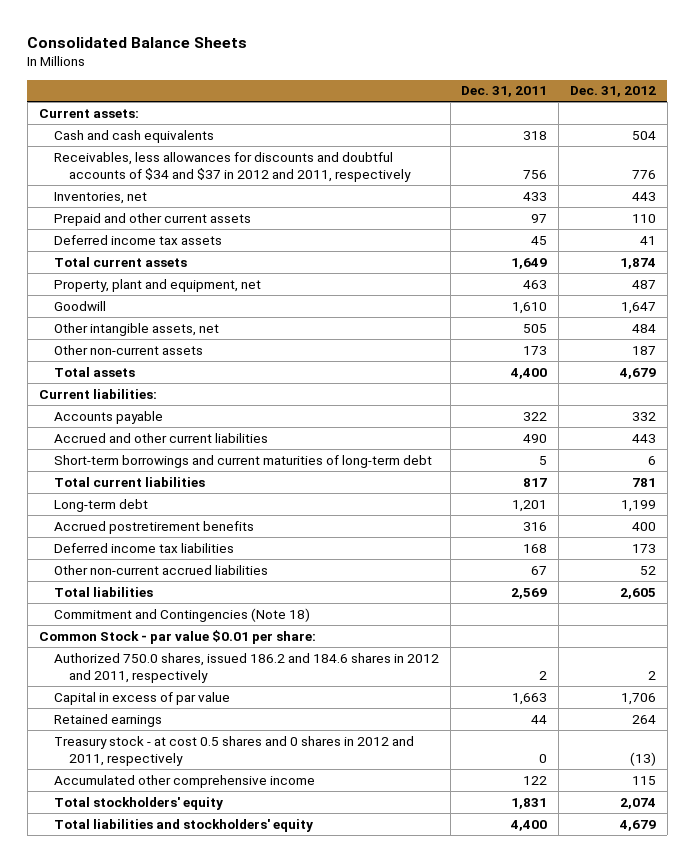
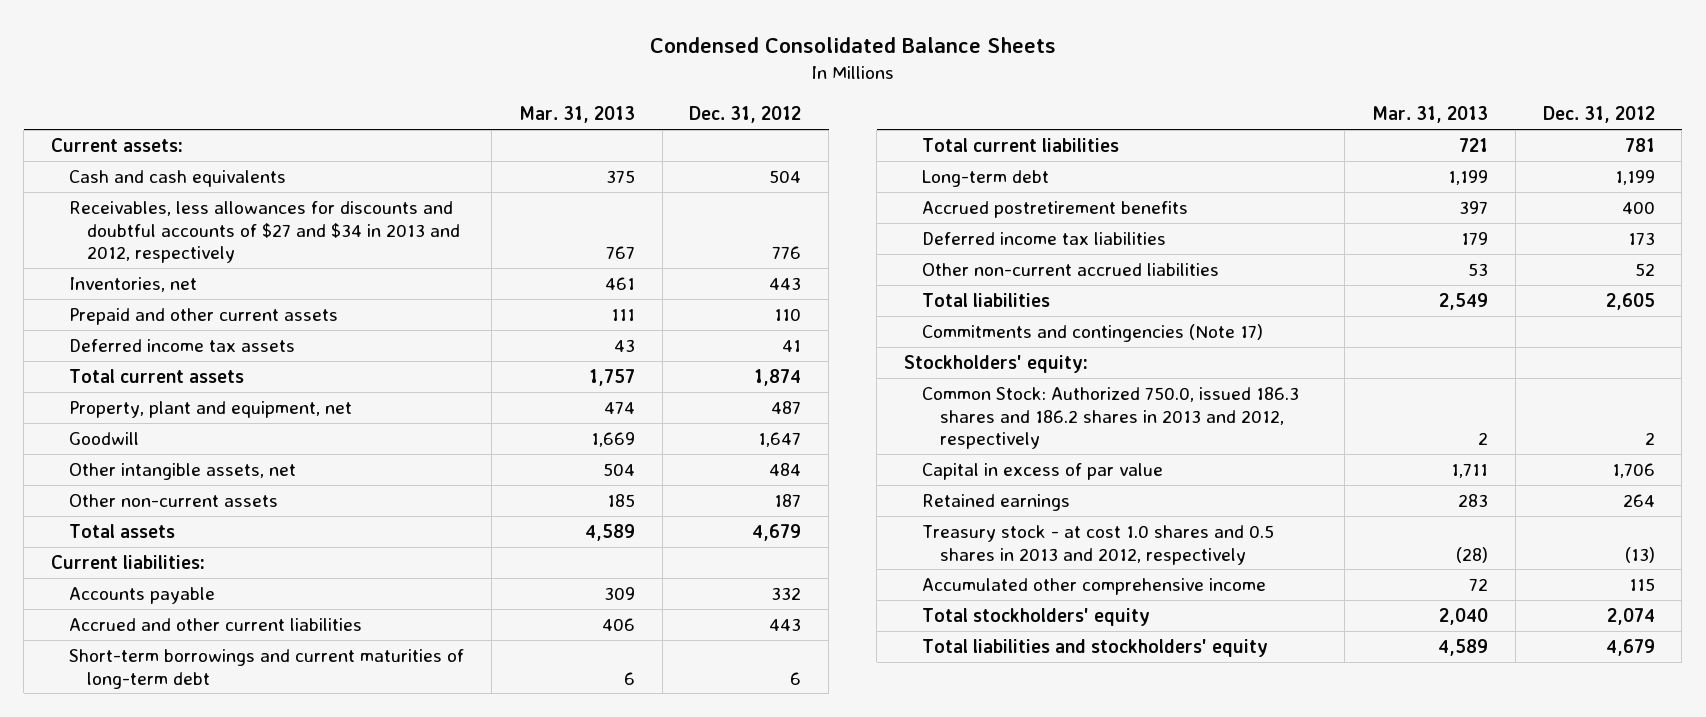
[27,37,248,49] Consolidated Balance Sheets -> [649,37,1056,54] Condensed Consolidated Balance Sheets
[461,86,548,98] Dec. 31, 2011 -> none
none -> [518,106,635,124] Mar. 31, 2013
[53,151,411,182] Receivables, less allowances for discounts and doubtful accounts of $34 and $37 in 2012 and 2011, respectively -> [69,200,461,264] Receivables, less allowances for discounts and doubtful accounts of $27 and $34 in 2013 and 2012, respectively
[38,629,316,644] Common Stock - par value $0.01 per share: -> none
[53,607,310,622] Commitment and Contingencies (Note 18) -> [922,323,1264,342] Commitments and contingencies (Note 17)
none -> [904,354,1089,373] Stockholders' equity:
[53,652,439,683] Authorized 750.0 shares, issued 186.2 and 184.6 shares in 2012 and 2011, respectively -> [922,386,1300,450] Common Stock: Authorized 750.0, issued 186.3 shares and 186.2 shares in 2013 and 2012, respectively
[53,735,414,766] Treasury stock - at cost 0.5 shares and 0 shares in 2012 and 2011, respectively -> [922,524,1275,565] Treasury stock - at cost 1.0 shares and 0.5 shares in 2013 and 2012, respectively

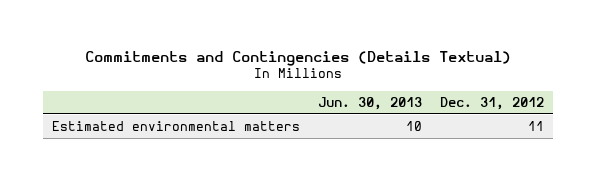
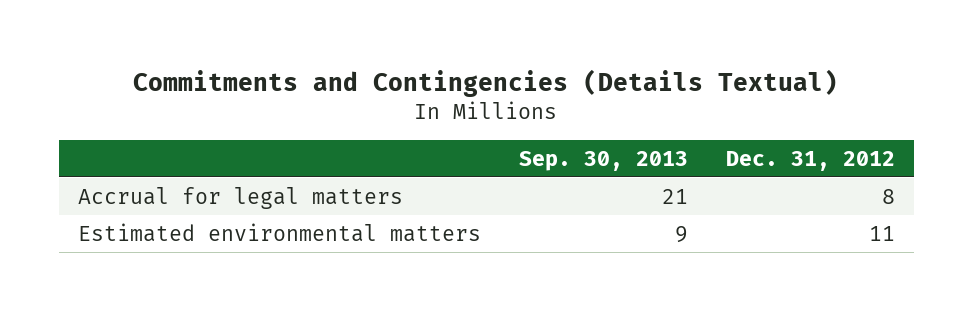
[318,96,423,110] Jun. 30, 2013 -> none
none -> [518,150,688,171] Sep. 30, 2013
none -> [78,186,404,209] Accrual for legal matters

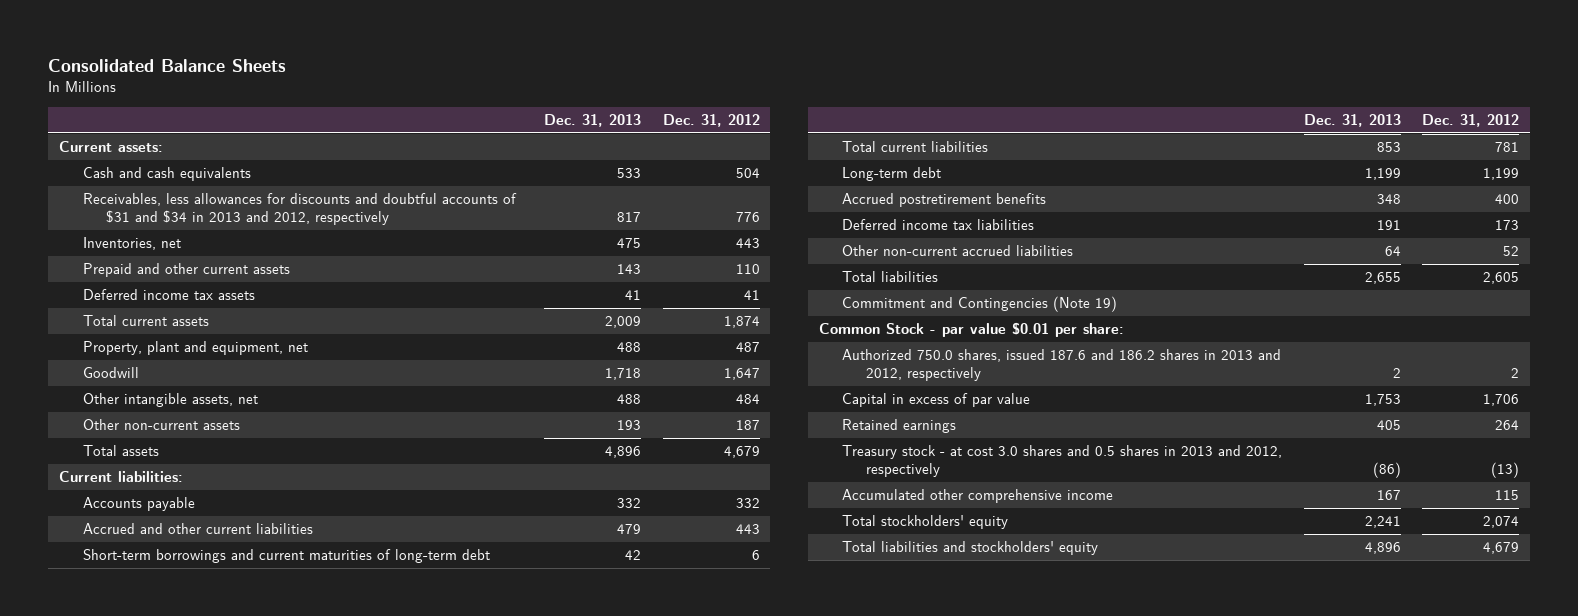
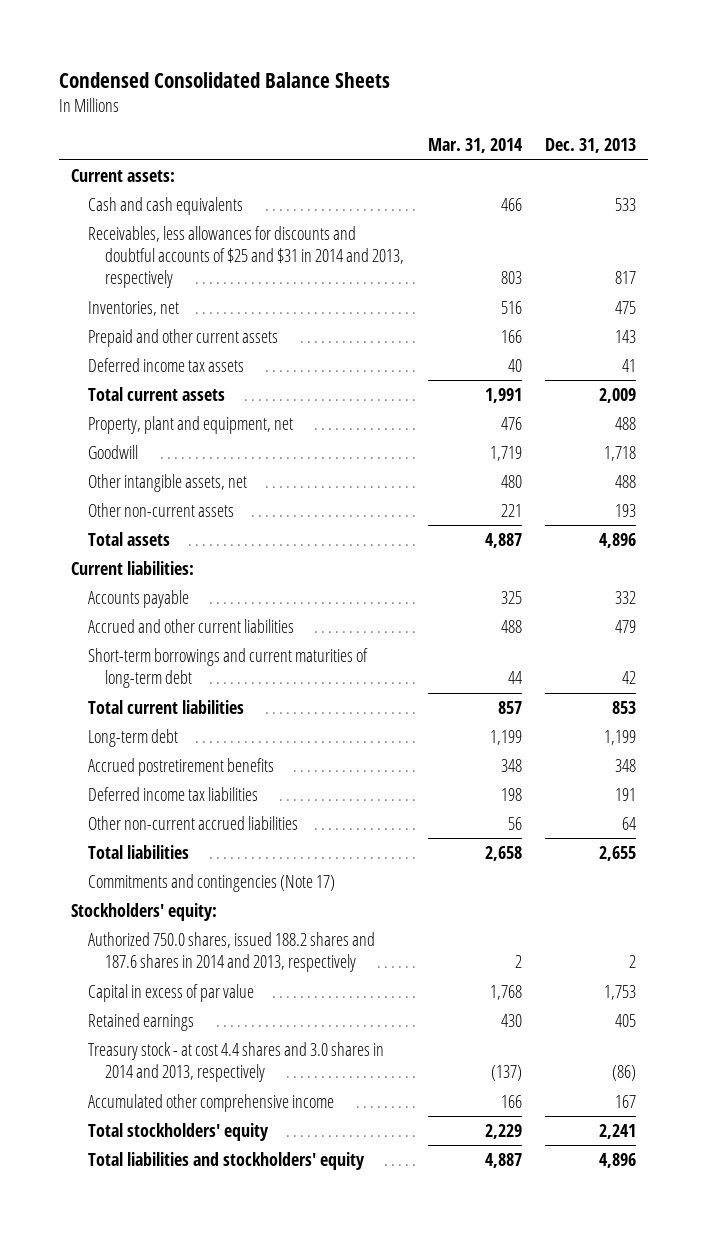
[48,58,287,72] Consolidated Balance Sheets -> [59,71,391,88] Condensed Consolidated Balance Sheets
[662,114,760,128] Dec. 31, 2012 -> none
none -> [427,138,523,154] Mar. 31, 2014
[82,193,517,226] Receivables, less allowances for discounts and doubtful accounts of $31 and $34 in 2013 and 2012, respectively -> [88,226,405,289] Receivables, less allowances for discounts and doubtful accounts of $25 and $31 in 2014 and 2013, respectively
[818,322,1124,338] Common Stock - par value $0.01 per share: -> none
[842,296,1118,313] Commitment and Contingencies (Note 19) -> [88,874,336,893] Commitments and contingencies (Note 17)
none -> [71,903,218,922] Stockholders' equity:
[842,349,1282,382] Authorized 750.0 shares, issued 187.6 and 186.2 shares in 2013 and 2012, respectively -> [88,932,376,973] Authorized 750.0 shares, issued 188.2 shares and 187.6 shares in 2014 and 2013, respectively
[842,445,1283,478] Treasury stock - at cost 3.0 shares and 0.5 shares in 2013 and 2012, respectively -> [88,1042,385,1083] Treasury stock - at cost 4.4 shares and 3.0 shares in 2014 and 2013, respectively

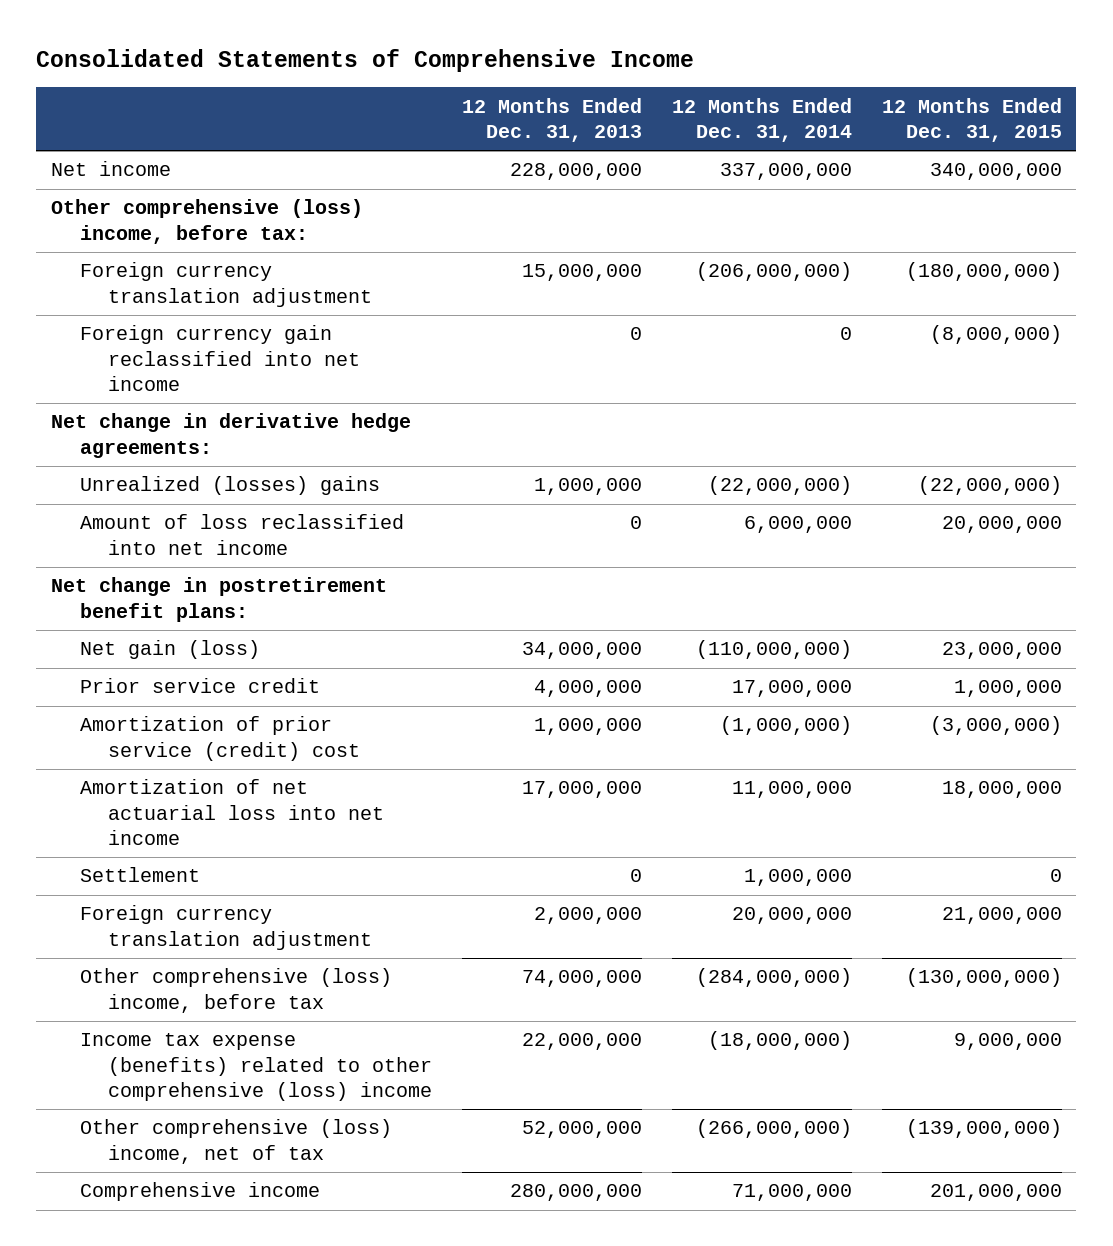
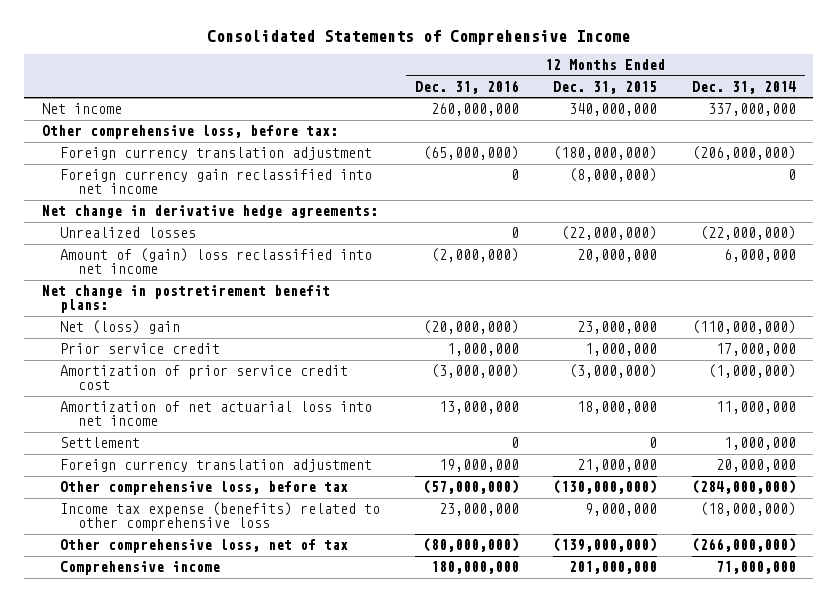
[461,97,642,143] 12 Months Ended Dec. 31, 2013 -> none
none -> [414,79,519,94] Dec. 31, 2016
[51,199,364,244] Other comprehensive (loss) income, before tax: -> [41,125,338,140] Other comprehensive loss, before tax:
[79,476,380,496] Unrealized (losses) gains -> [59,227,196,239] Unrealized losses
[79,514,404,555] Amount of loss reclassified into net income -> [59,248,372,275] Amount of (gain) loss reclassified into net income
[79,640,260,660] Net gain (loss) -> [59,320,180,335] Net (loss) gain
[79,716,361,761] Amortization of prior service (credit) cost -> [59,365,348,391] Amortization of prior service credit cost
[79,968,392,1013] Other comprehensive (loss) income, before tax -> [59,481,348,496] Other comprehensive loss, before tax
[79,1033,433,1101] Income tax expense (benefits) related to other comprehensive (loss) income -> [59,502,380,532] Income tax expense (benefits) related to other comprehensive loss
[79,1119,392,1164] Other comprehensive (loss) income, net of tax -> [59,539,348,554] Other comprehensive loss, net of tax

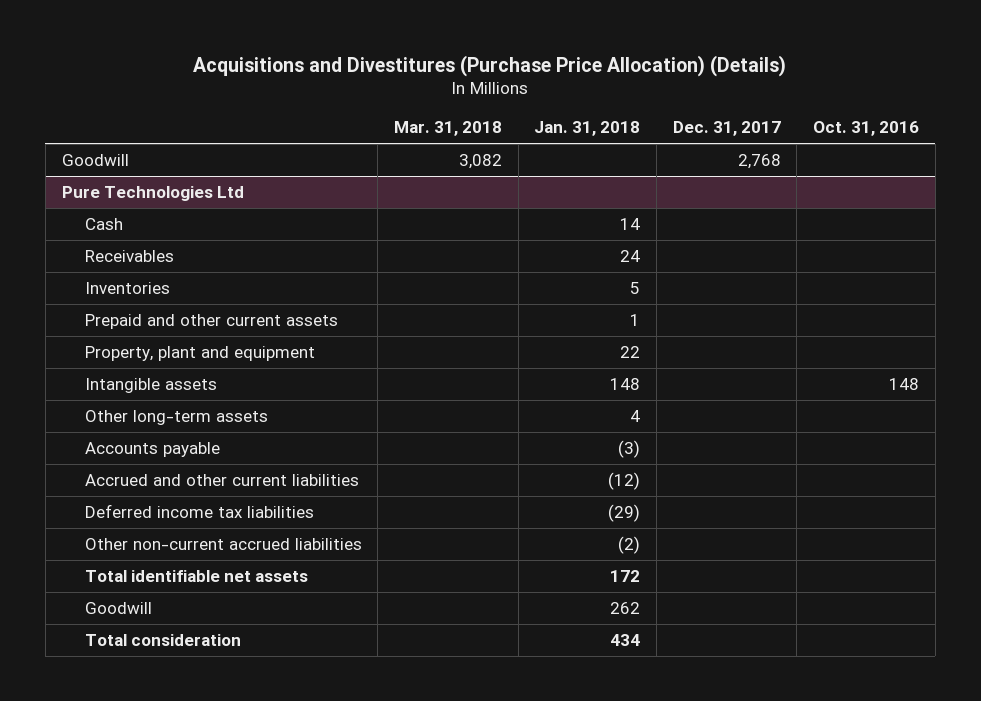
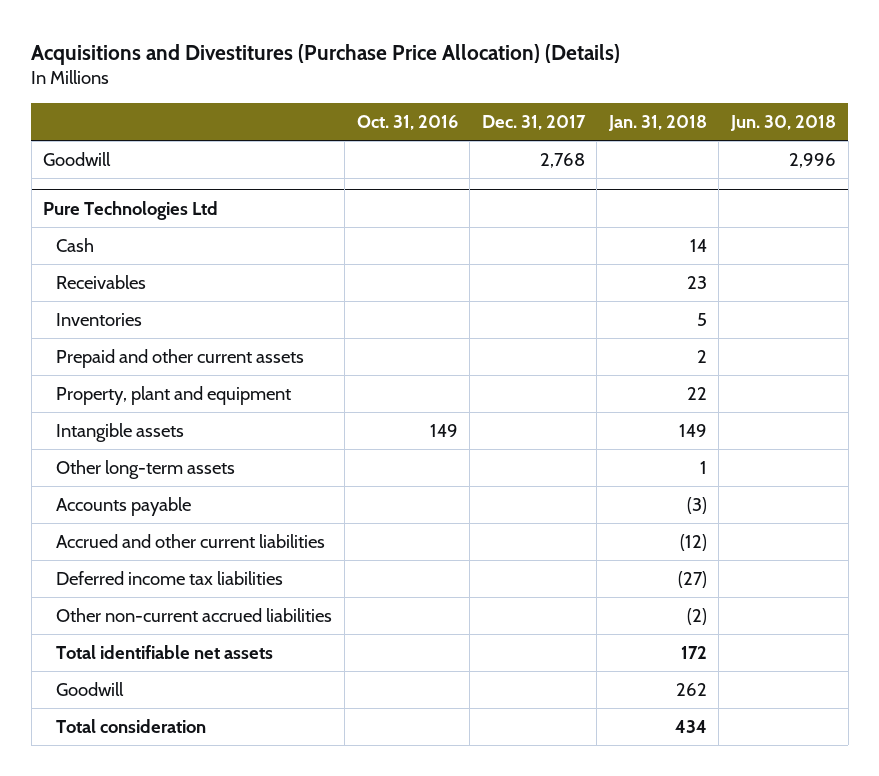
[394,121,503,137] Mar. 31, 2018 -> none
none -> [729,114,836,131] Jun. 30, 2018
[620,250,641,263] 24 -> [686,276,707,290] 23
[630,314,641,327] 1 -> [696,350,707,364] 2
[610,378,641,391] 148 -> [678,424,707,438] 149
[889,378,920,391] 148 -> [429,424,458,438] 149
[630,410,641,423] 4 -> [699,461,707,475] 1
[608,504,641,523] (29) -> [677,571,707,589] (27)

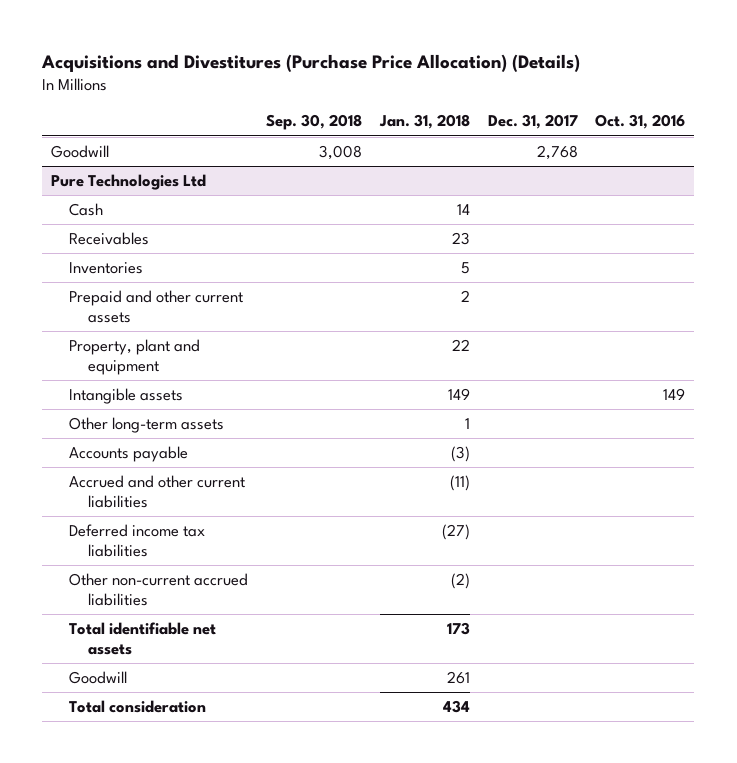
[729,114,836,131] Jun. 30, 2018 -> none
none -> [266,114,363,131] Sep. 30, 2018
[679,534,707,552] (12) -> [449,475,470,492] (11)
[680,646,707,660] 172 -> [446,622,470,636] 173
[675,683,707,697] 262 -> [446,671,470,685] 261

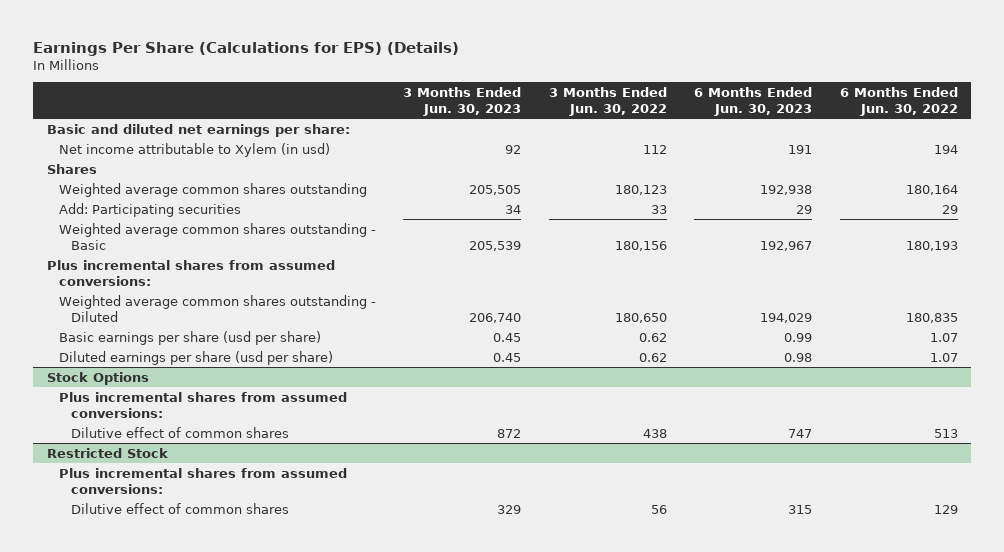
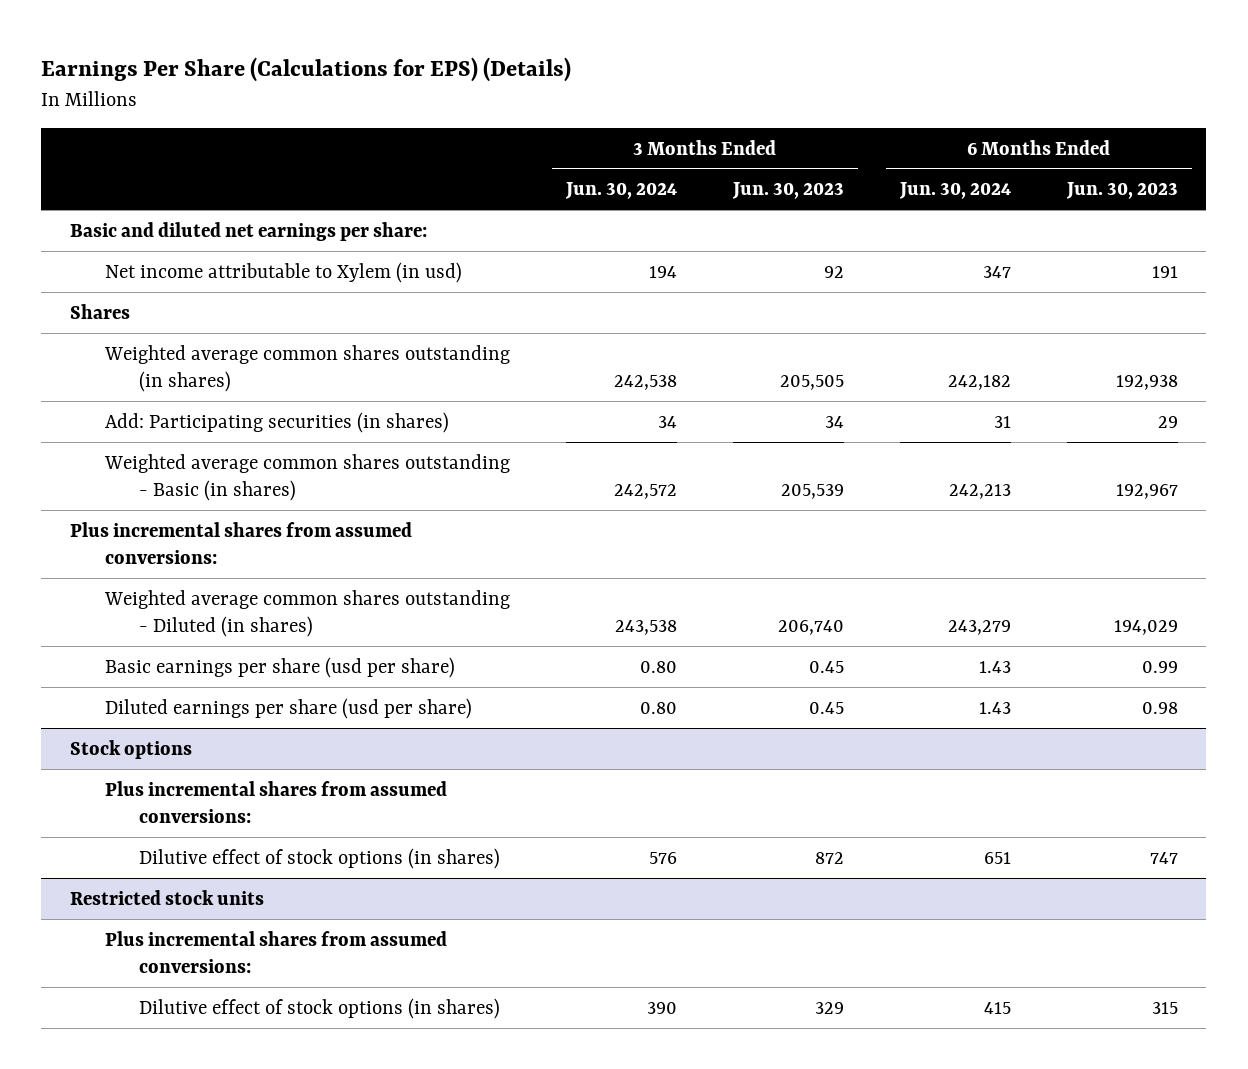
[548,86,667,116] 3 Months Ended Jun. 30, 2022 -> none
[839,86,958,116] 6 Months Ended Jun. 30, 2022 -> none
none -> [564,182,677,200] Jun. 30, 2024
none -> [898,182,1011,200] Jun. 30, 2024
[58,182,367,197] Weighted average common shares outstanding -> [103,344,510,392] Weighted average common shares outstanding (in shares)
[58,202,241,217] Add: Participating securities -> [104,411,449,433] Add: Participating securities (in shares)
[58,222,376,250] Weighted average common shares outstanding - Basic -> [103,453,510,501] Weighted average common shares outstanding - Basic (in shares)
[58,294,376,322] Weighted average common shares outstanding - Diluted -> [103,589,510,637] Weighted average common shares outstanding - Diluted (in shares)
[46,371,149,385] Stock Options -> [69,739,192,759] Stock options
[71,426,290,438] Dilutive effect of common shares -> [139,847,501,869] Dilutive effect of stock options (in shares)
[46,447,168,458] Restricted Stock -> [69,889,264,905] Restricted stock units
[71,502,290,514] Dilutive effect of common shares -> [139,997,501,1019] Dilutive effect of stock options (in shares)

